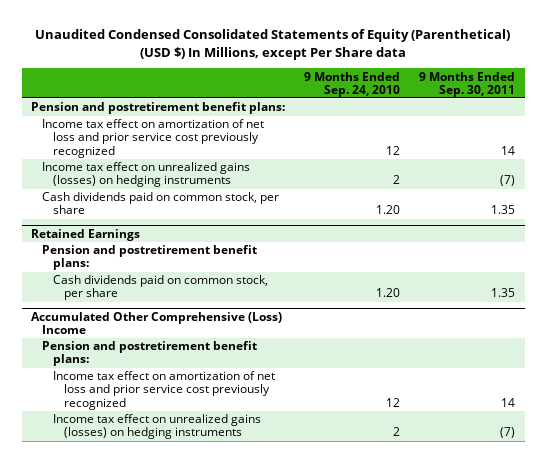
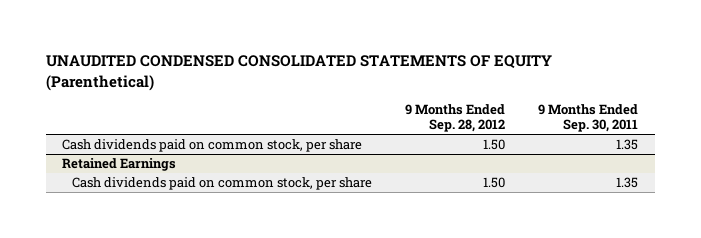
[35,29,511,60] Unaudited Condensed Consolidated Statements of Equity (Parenthetical) (USD $) In Millions, except Per Share data -> [45,55,552,91] UNAUDITED CONDENSED CONSOLIDATED STATEMENTS OF EQUITY (Parenthetical)
[304,71,401,97] 9 Months Ended Sep. 24, 2010 -> none
none -> [405,104,506,133] 9 Months Ended Sep. 28, 2012
[31,102,286,115] Pension and postretirement benefit plans: -> none
[42,119,265,158] Income tax effect on amortization of net loss and prior service cost previously recognized -> none
[42,162,251,188] Income tax effect on unrealized gains (losses) on hedging instruments -> none
[42,245,258,271] Pension and postretirement benefit plans: -> none
[31,311,283,334] Accumulated Other Comprehensive (Loss) Income -> none
[42,341,258,367] Pension and postretirement benefit plans: -> none
[53,371,276,410] Income tax effect on amortization of net loss and prior service cost previously recognized -> none
[53,414,262,440] Income tax effect on unrealized gains (losses) on hedging instruments -> none

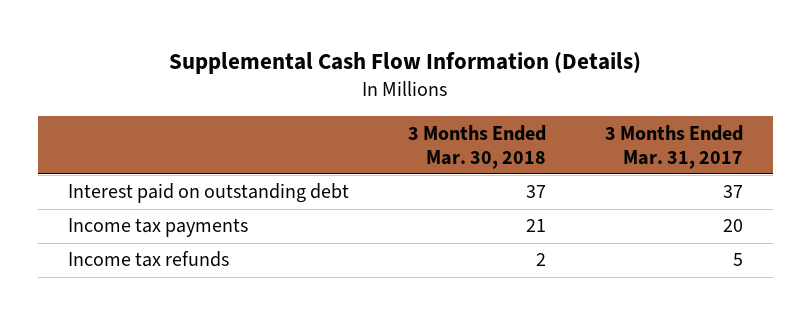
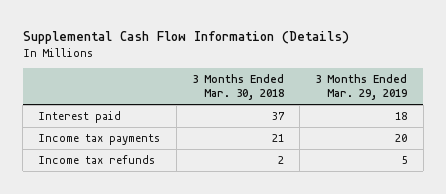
[605,124,744,169] 3 Months Ended Mar. 31, 2017 -> none
none -> [315,74,408,101] 3 Months Ended Mar. 29, 2019
[67,183,349,204] Interest paid on outstanding debt -> none
none -> [38,111,122,124] Interest paid

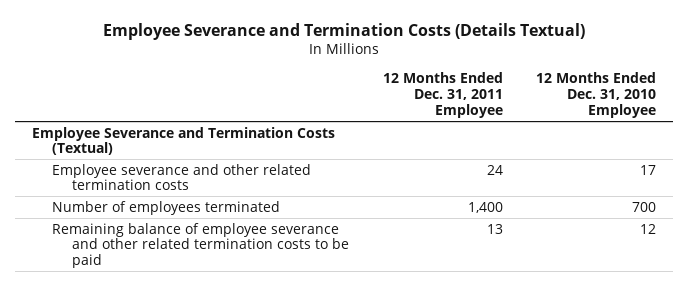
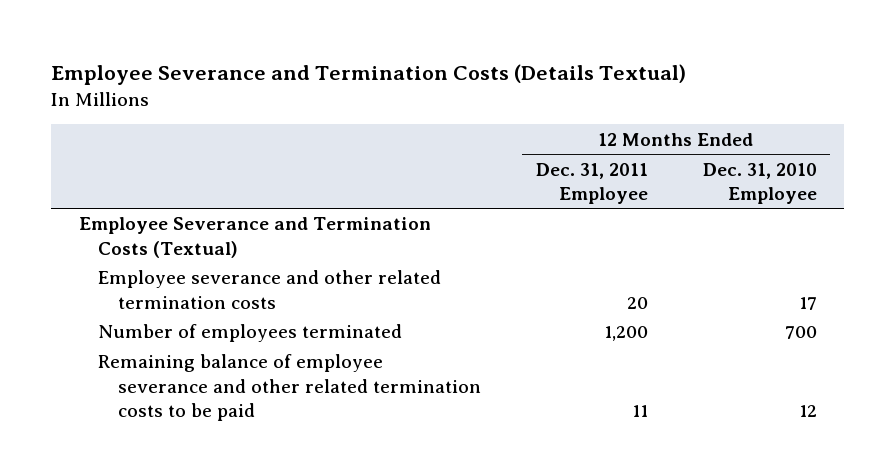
[486,164,503,175] 24 -> [626,296,648,309] 20
[467,201,503,213] 1,400 -> [603,326,648,342] 1,200
[486,223,503,234] 13 -> [631,404,648,417] 11

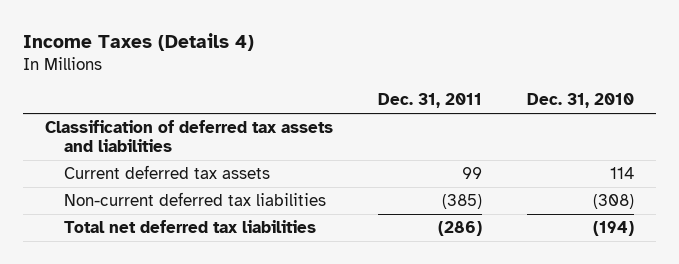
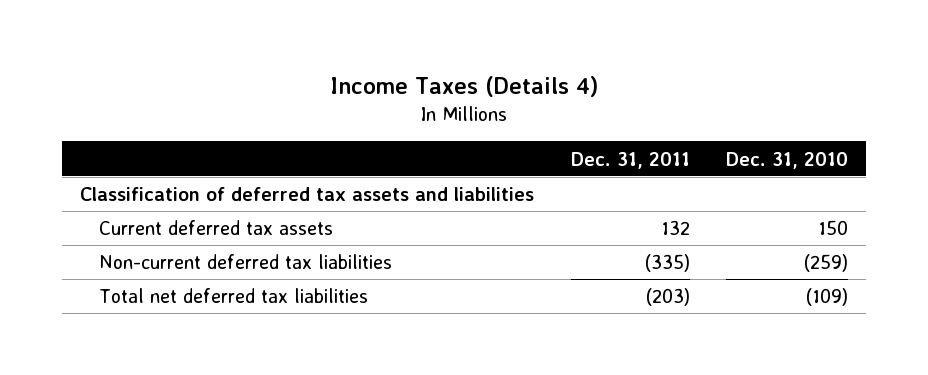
[461,167,482,180] 99 -> [660,220,690,236] 132
[609,167,634,180] 114 -> [817,220,848,236] 150
[441,194,482,210] (385) -> [644,254,690,273] (335)
[592,194,634,210] (308) -> [803,254,848,273] (259)
[437,221,482,237] (286) -> [645,288,690,307] (203)
[592,221,634,237] (194) -> [805,288,848,307] (109)

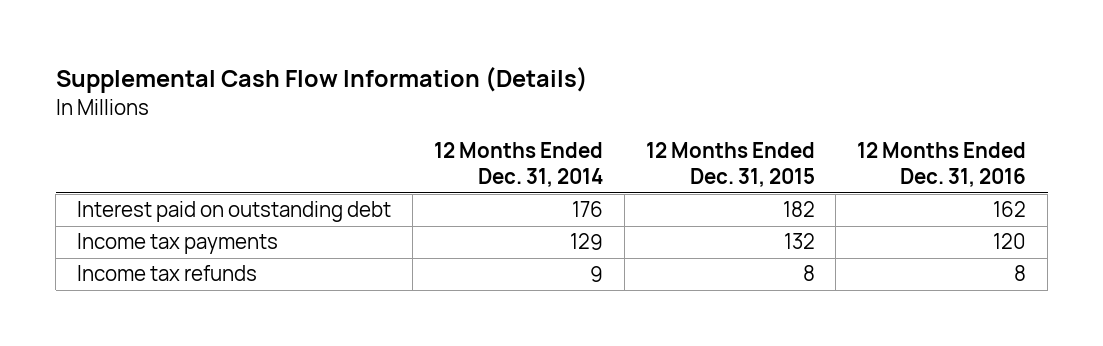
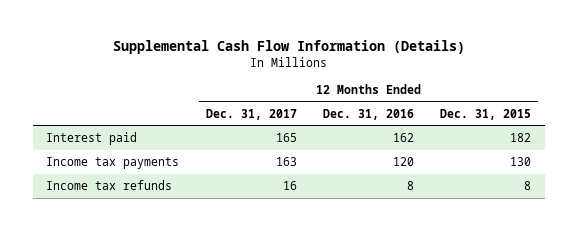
[433,142,603,188] 12 Months Ended Dec. 31, 2014 -> none
none -> [205,108,297,120] Dec. 31, 2017
[77,201,392,223] Interest paid on outstanding debt -> [46,132,138,146] Interest paid
[783,233,815,250] 132 -> [510,157,532,167] 130

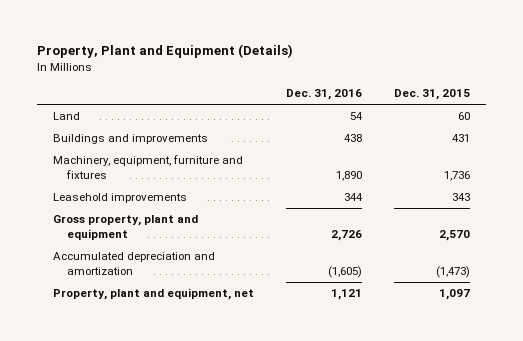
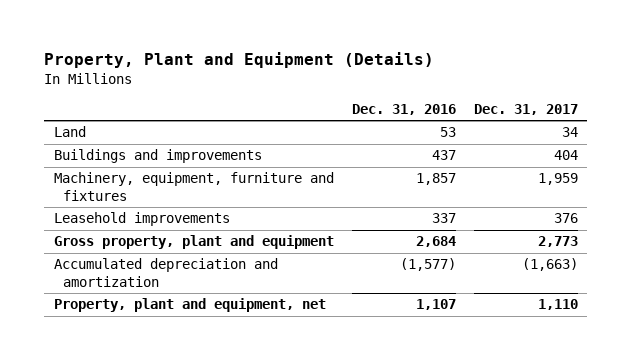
[393,89,470,101] Dec. 31, 2015 -> none
none -> [474,103,579,115] Dec. 31, 2017
[350,112,364,121] 54 -> [439,127,456,138] 53
[344,134,363,143] 438 -> [431,150,456,161] 437
[336,170,363,181] 1,890 -> [415,173,456,186] 1,857
[344,193,364,202] 344 -> [431,213,456,224] 337
[331,229,363,241] 2,726 -> [415,236,456,248] 2,684
[328,265,363,278] (1,605) -> [399,258,456,272] (1,577)
[331,289,363,301] 1,121 -> [415,299,456,311] 1,107

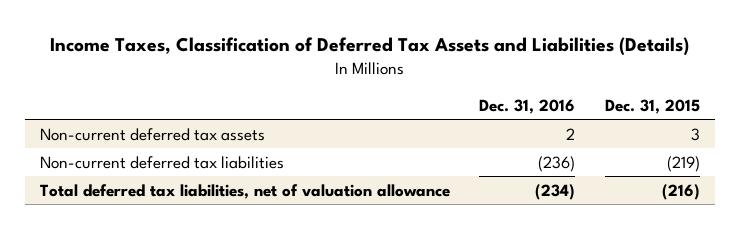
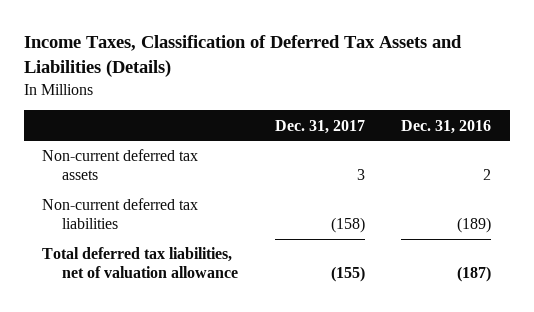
[604,98,700,114] Dec. 31, 2015 -> none
none -> [274,119,365,134] Dec. 31, 2017
[538,155,576,172] (236) -> [457,217,492,234] (189)
[535,183,576,200] (234) -> [457,266,492,283] (187)

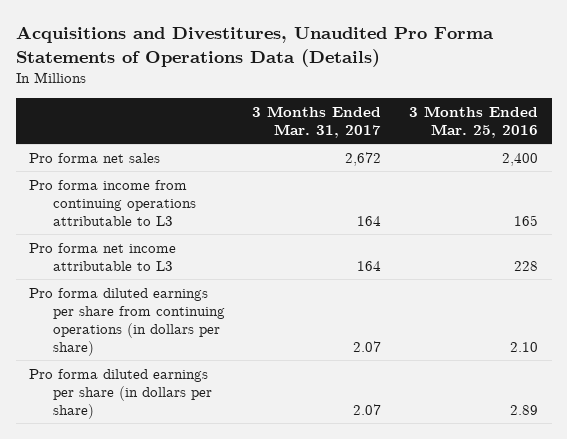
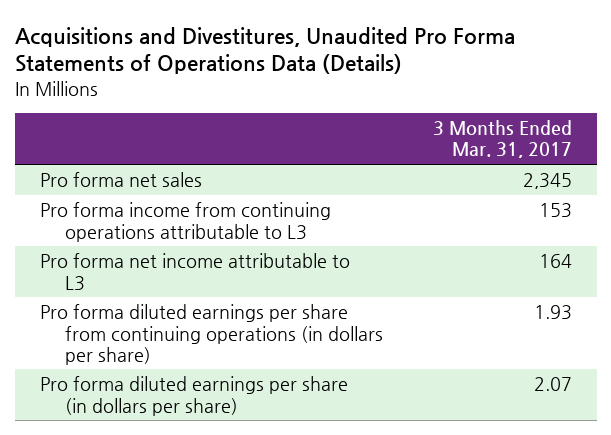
[408,105,538,138] 3 Months Ended Mar. 25, 2016 -> none
[345,151,382,166] 2,672 -> [522,173,572,190] 2,345
[357,215,382,226] 164 -> [538,203,572,219] 153
[353,341,382,353] 2.07 -> [533,305,572,321] 1.93

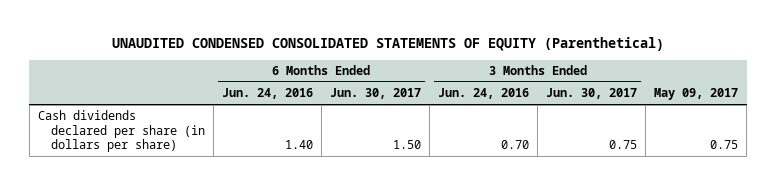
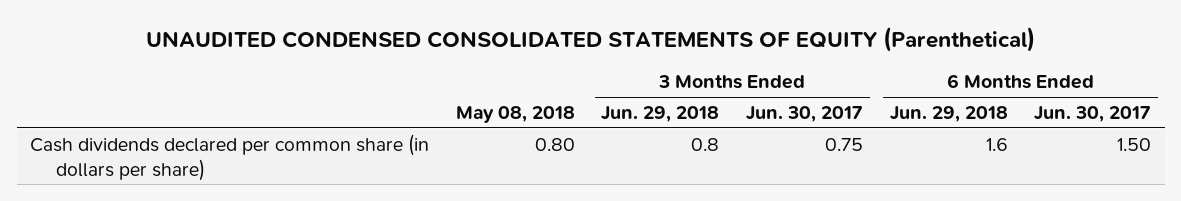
[221,88,313,100] Jun. 24, 2016 -> none
[438,88,530,100] Jun. 24, 2016 -> none
[654,88,739,101] May 09, 2017 -> none
none -> [455,106,575,124] May 08, 2018
none -> [601,106,720,123] Jun. 29, 2018
none -> [889,106,1008,123] Jun. 29, 2018
[37,110,205,153] Cash dividends declared per share (in dollars per share) -> [29,134,429,181] Cash dividends declared per common share (in dollars per share)

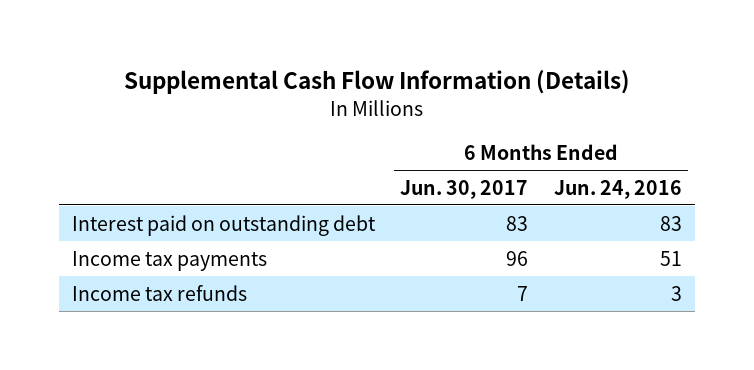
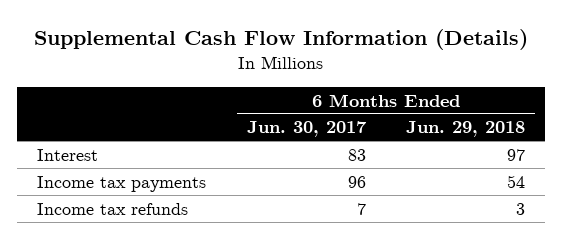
[554,179,683,199] Jun. 24, 2016 -> none
none -> [406,121,526,138] Jun. 29, 2018
[71,214,376,236] Interest paid on outstanding debt -> [37,148,99,161] Interest

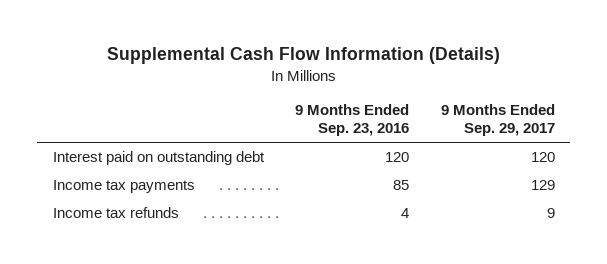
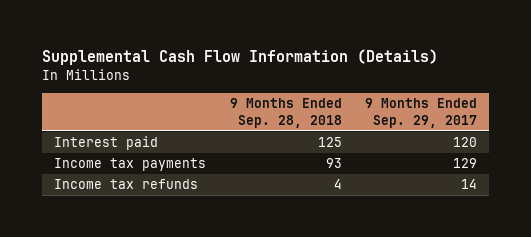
[295,103,410,137] 9 Months Ended Sep. 23, 2016 -> none
none -> [229,98,342,128] 9 Months Ended Sep. 28, 2018
[52,151,265,166] Interest paid on outstanding debt -> none
none -> [53,136,158,151] Interest paid
[546,208,555,219] 9 -> [461,179,478,190] 14

